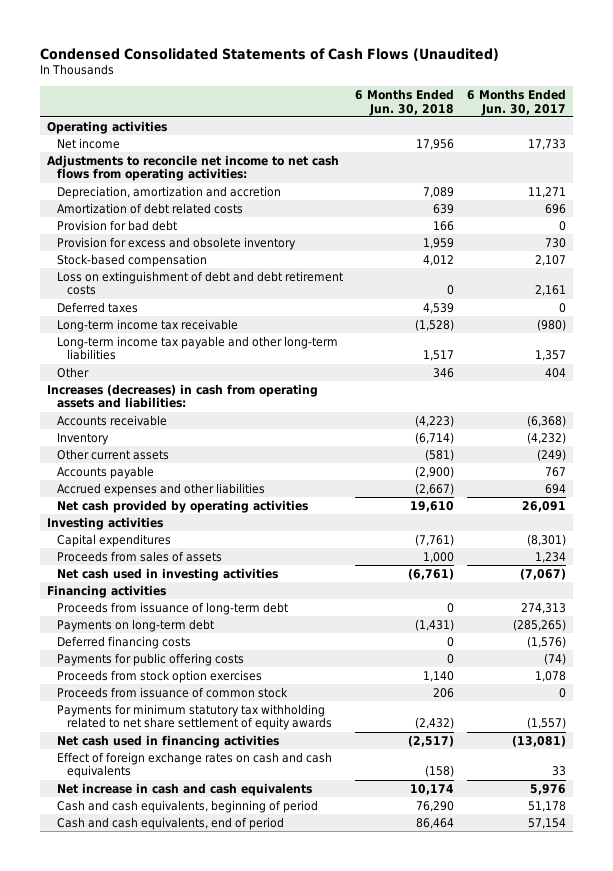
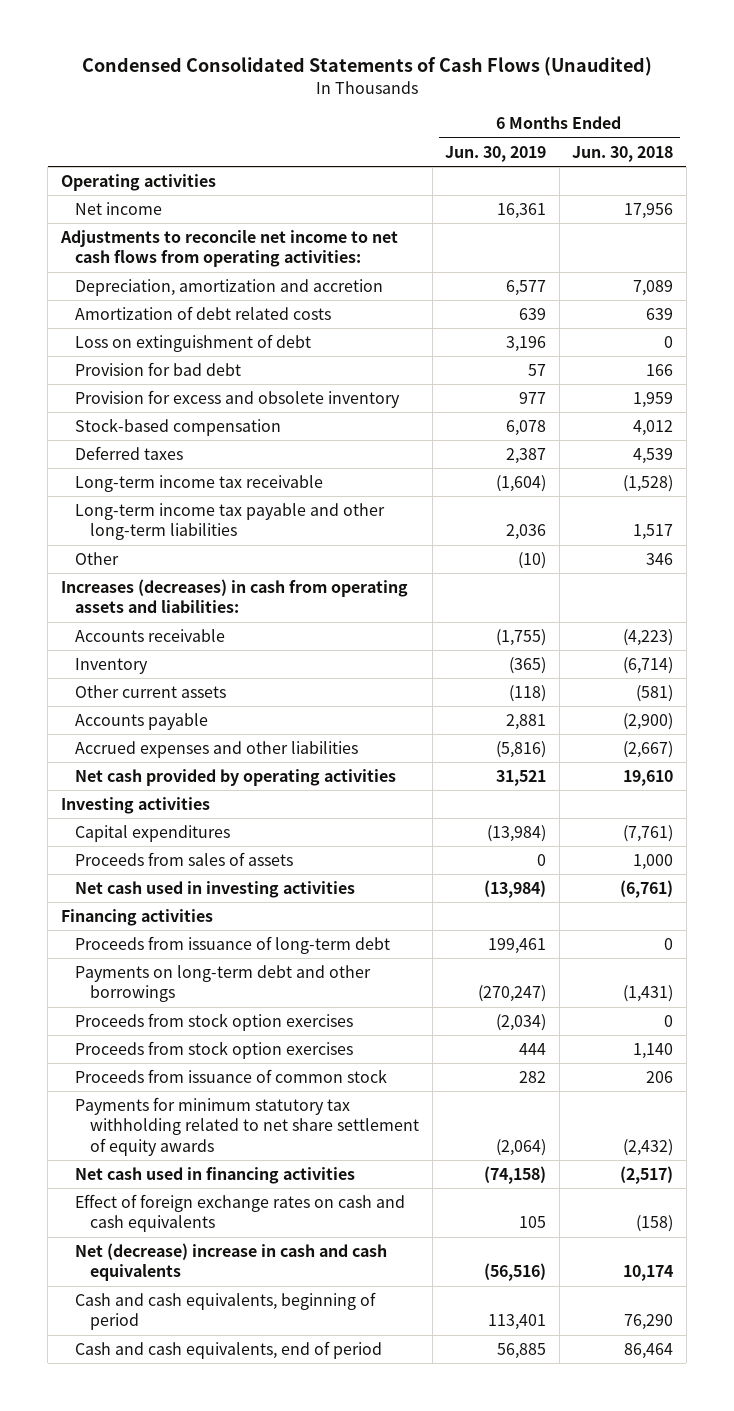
[467,88,567,116] 6 Months Ended Jun. 30, 2017 -> none
none -> [445,145,547,162] Jun. 30, 2019
none -> [75,333,312,352] Loss on extinguishment of debt
[56,270,343,296] Loss on extinguishment of debt and debt retirement costs -> none
[56,652,244,666] Payments for public offering costs -> none
[56,618,214,632] Payments on long-term debt -> [75,964,372,1003] Payments on long-term debt and other borrowings
[56,635,191,649] Deferred financing costs -> [75,1012,354,1031] Proceeds from stock option exercises
[56,782,312,796] Net increase in cash and cash equivalents -> [75,1242,388,1282] Net (decrease) increase in cash and cash equivalents

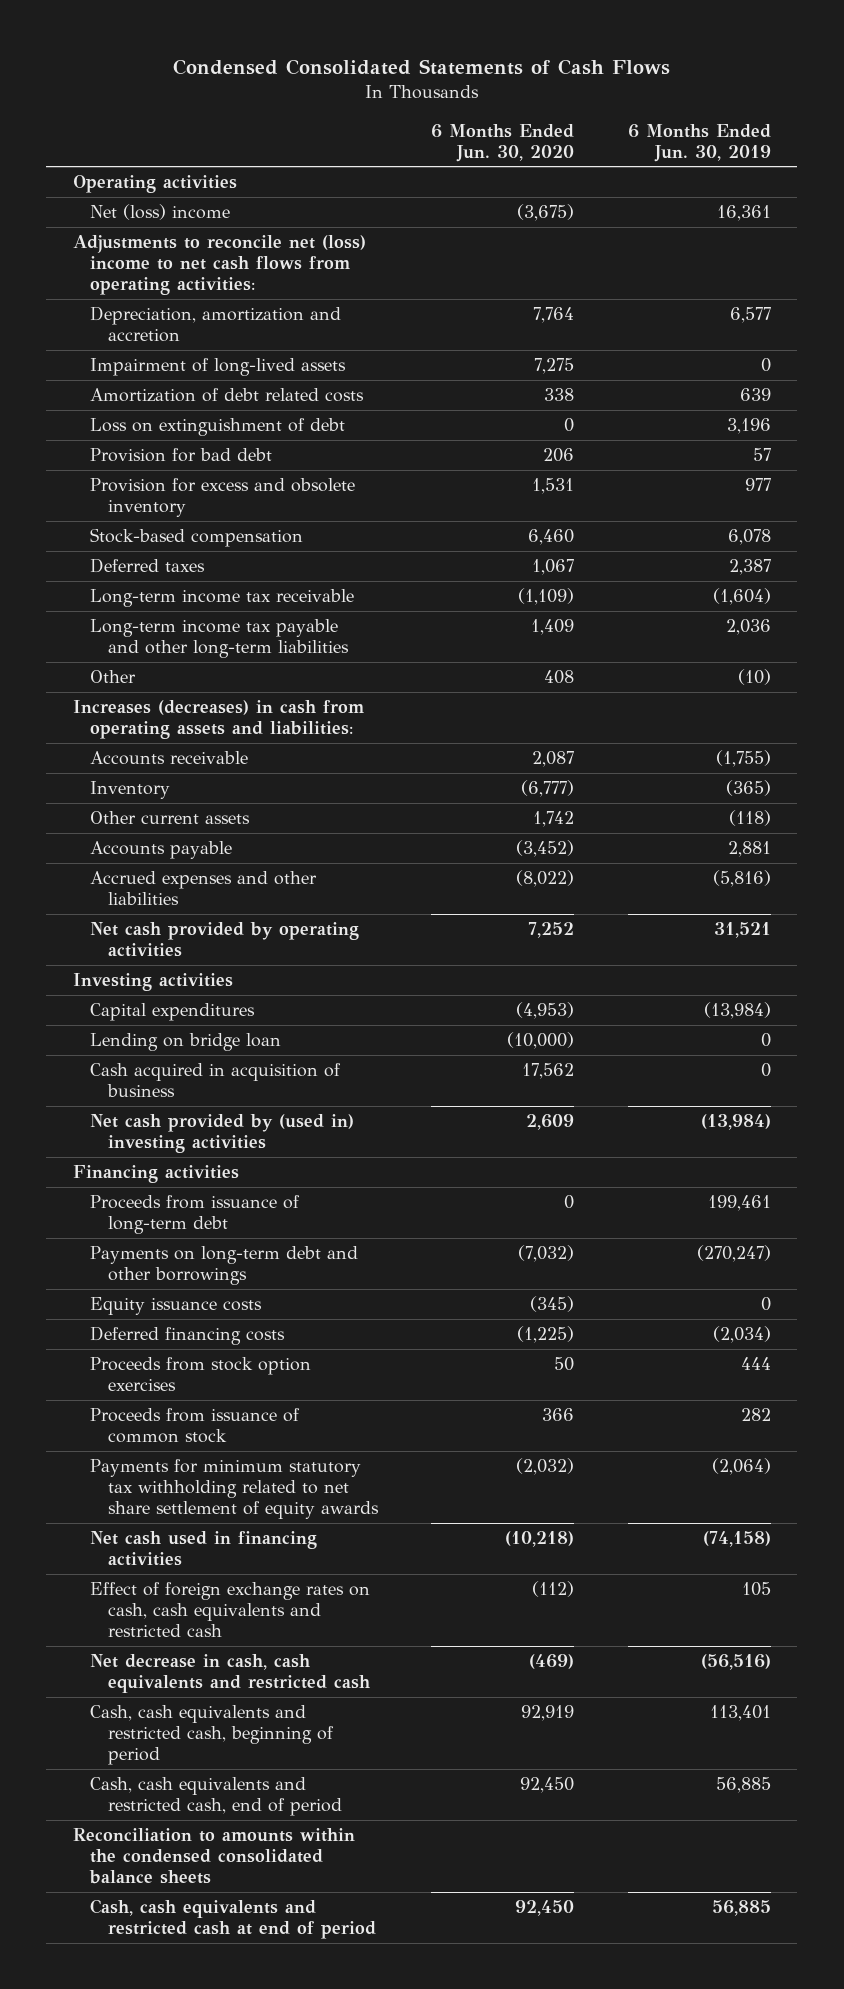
[81,57,652,77] Condensed Consolidated Statements of Cash Flows (Unaudited) -> [172,58,670,75] Condensed Consolidated Statements of Cash Flows
[572,145,674,162] Jun. 30, 2018 -> none
none -> [431,123,575,162] 6 Months Ended Jun. 30, 2020
[75,201,163,215] Net income -> [90,204,231,221] Net (loss) income
[59,229,398,268] Adjustments to reconcile net income to net cash flows from operating activities: -> [72,235,366,295] Adjustments to reconcile net (loss) income to net cash flows from operating activities:
none -> [90,358,347,377] Impairment of long-lived assets
[75,851,294,866] Proceeds from sales of assets -> none
none -> [90,1033,282,1052] Lending on bridge loan
none -> [90,1063,342,1097] Cash acquired in acquisition of business
[75,880,356,898] Net cash used in investing activities -> [90,1114,355,1153] Net cash provided by (used in) investing activities
none -> [90,1297,263,1316] Equity issuance costs
[75,1012,354,1031] Proceeds from stock option exercises -> [90,1326,286,1346] Deferred financing costs
[75,1193,406,1233] Effect of foreign exchange rates on cash and cash equivalents -> [90,1582,371,1637] Effect of foreign exchange rates on cash, cash equivalents and restricted cash
[75,1242,388,1282] Net (decrease) increase in cash and cash equivalents -> [90,1654,371,1693] Net decrease in cash, cash equivalents and restricted cash
[75,1291,377,1331] Cash and cash equivalents, beginning of period -> [90,1705,335,1765] Cash, cash equivalents and restricted cash, beginning of period
[75,1340,383,1359] Cash and cash equivalents, end of period -> [90,1777,343,1816] Cash, cash equivalents and restricted cash, end of period
none -> [72,1828,355,1884] Reconciliation to amounts within the condensed consolidated balance sheets
none -> [90,1899,377,1939] Cash, cash equivalents and restricted cash at end of period

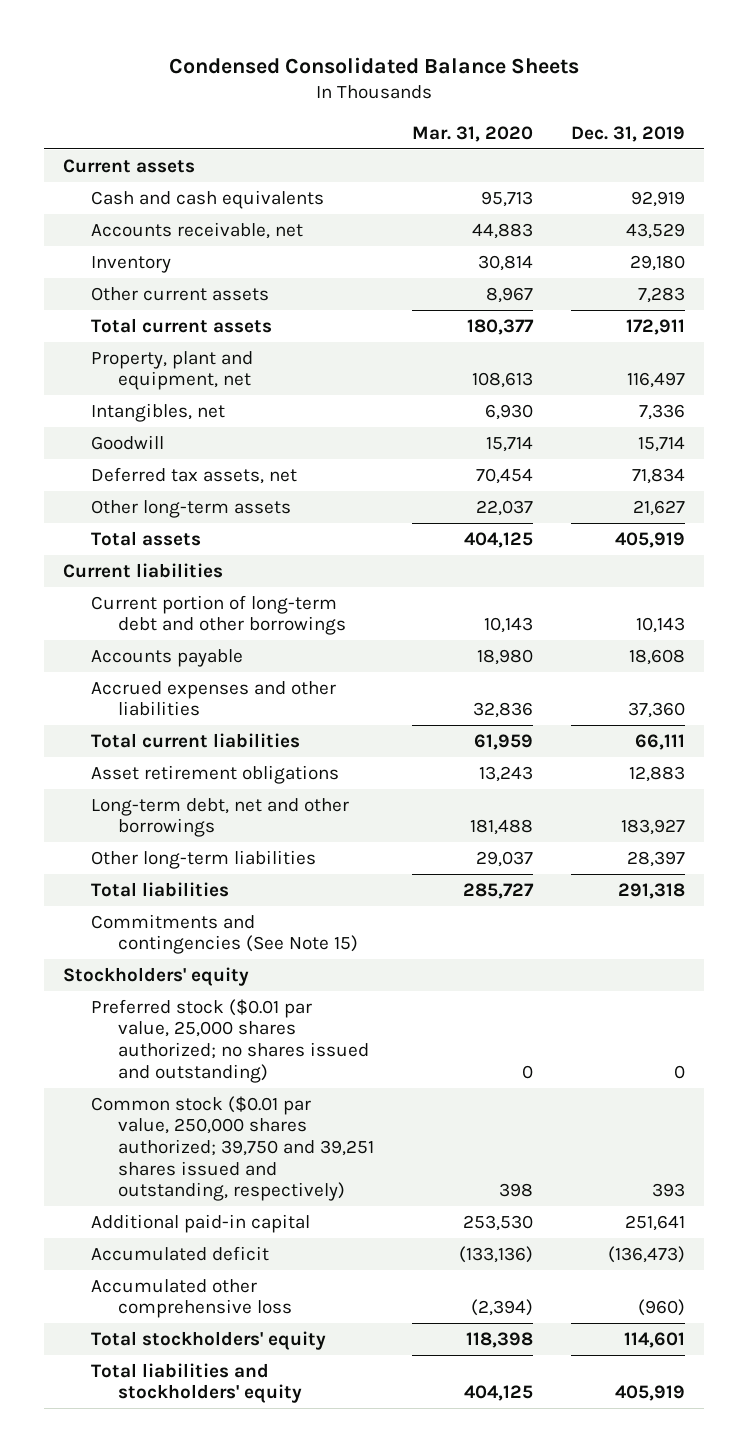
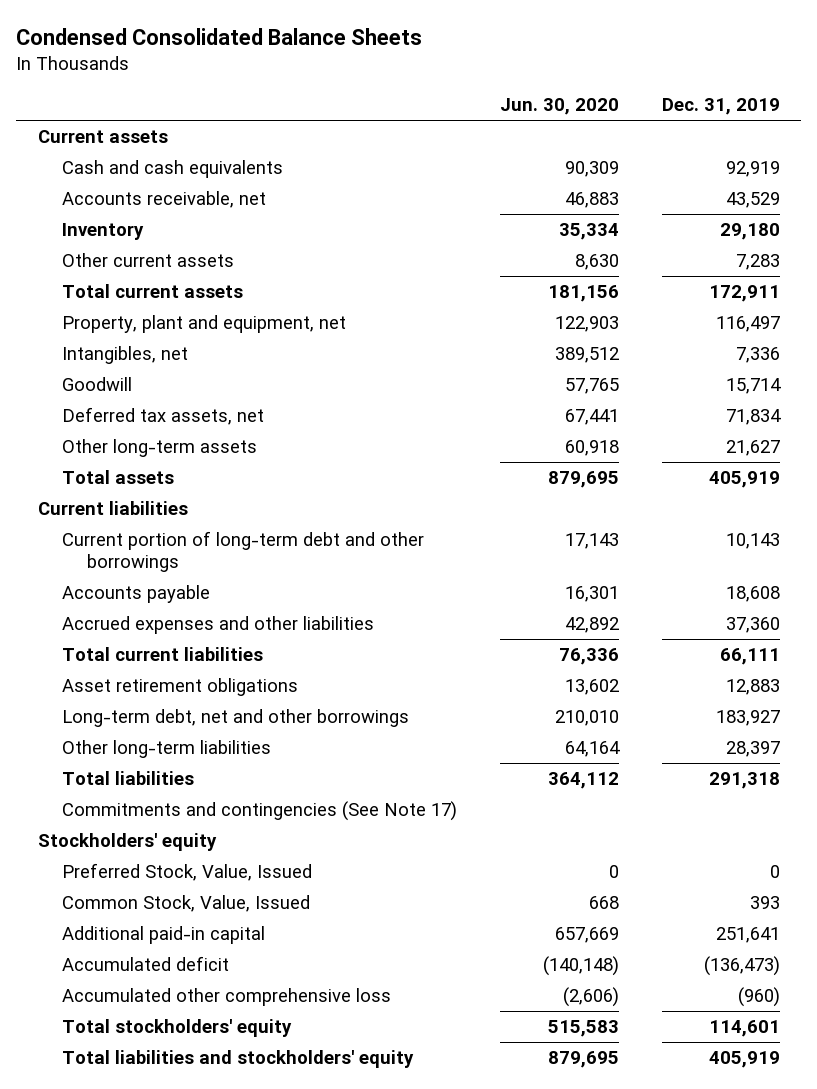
[412,125,534,142] Mar. 31, 2020 -> none
none -> [500,98,620,116] Jun. 30, 2020
[90,913,359,955] Commitments and contingencies (See Note 15) -> [62,801,458,822] Commitments and contingencies (See Note 17)
[90,998,370,1083] Preferred stock ($0.01 par value, 25,000 shares authorized; no shares issued and outstanding) -> [62,863,313,882] Preferred Stock, Value, Issued
[90,1095,375,1202] Common stock ($0.01 par value, 250,000 shares authorized; 39,750 and 39,251 shares issued and outstanding, respectively) -> [62,895,311,913] Common Stock, Value, Issued

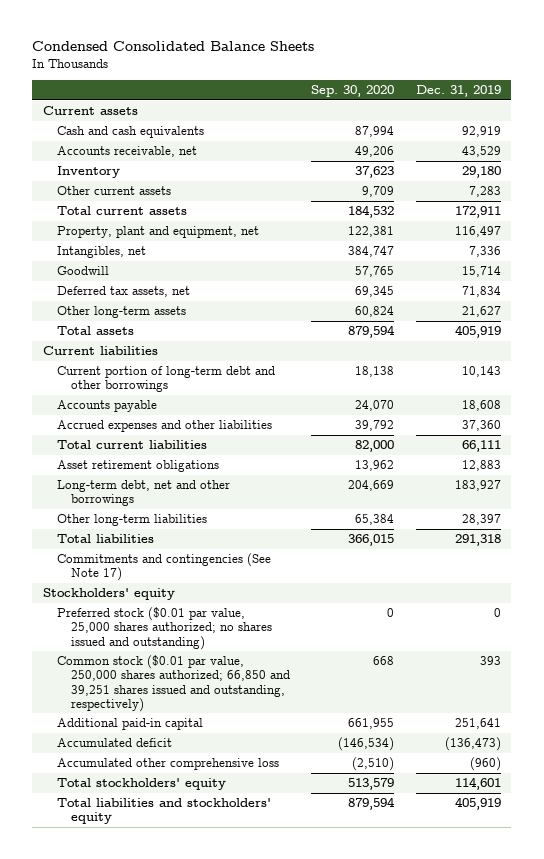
[500,98,620,116] Jun. 30, 2020 -> none
none -> [311,85,395,98] Sep. 30, 2020
[62,863,313,882] Preferred Stock, Value, Issued -> [56,607,272,650] Preferred stock ($0.01 par value, 25,000 shares authorized; no shares issued and outstanding)
[62,895,311,913] Common Stock, Value, Issued -> [56,655,290,712] Common stock ($0.01 par value, 250,000 shares authorized; 66,850 and 39,251 shares issued and outstanding, respectively)

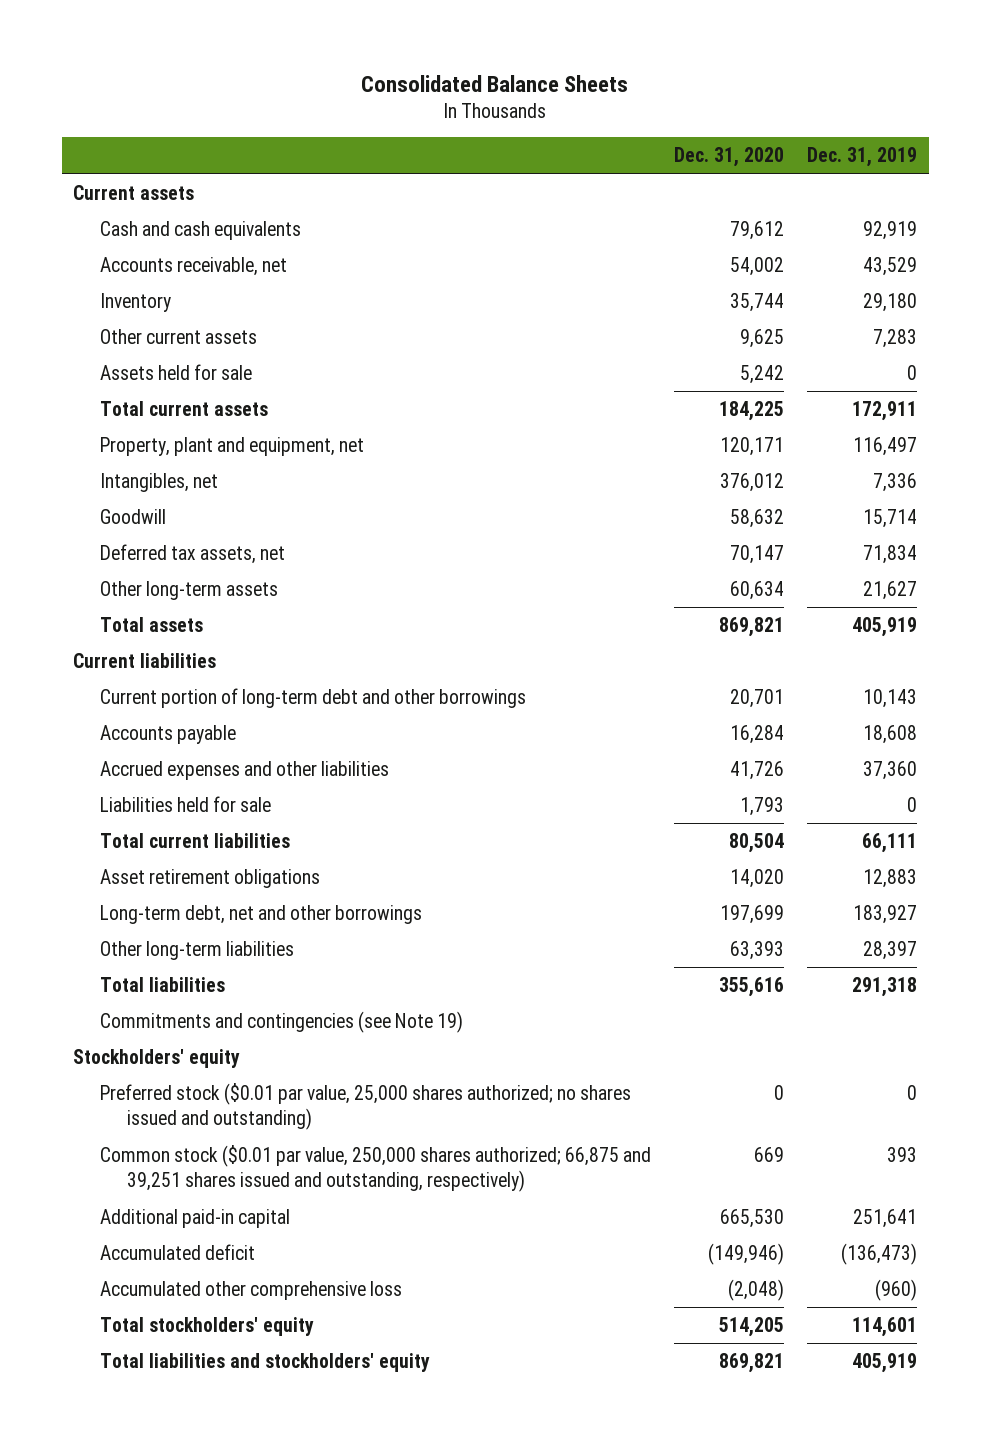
[32,41,315,52] Condensed Consolidated Balance Sheets -> [361,74,629,92] Consolidated Balance Sheets
[311,85,395,98] Sep. 30, 2020 -> none
none -> [673,147,784,168] Dec. 31, 2020
none -> [99,364,252,381] Assets held for sale
none -> [99,796,271,813] Liabilities held for sale
[56,553,271,582] Commitments and contingencies (See Note 17) -> [99,1011,463,1034] Commitments and contingencies (see Note 19)
[56,655,290,712] Common stock ($0.01 par value, 250,000 shares authorized; 66,850 and 39,251 shares issued and outstanding, respectively) -> [99,1145,651,1193] Common stock ($0.01 par value, 250,000 shares authorized; 66,875 and 39,251 shares issued and outstanding, respectively)

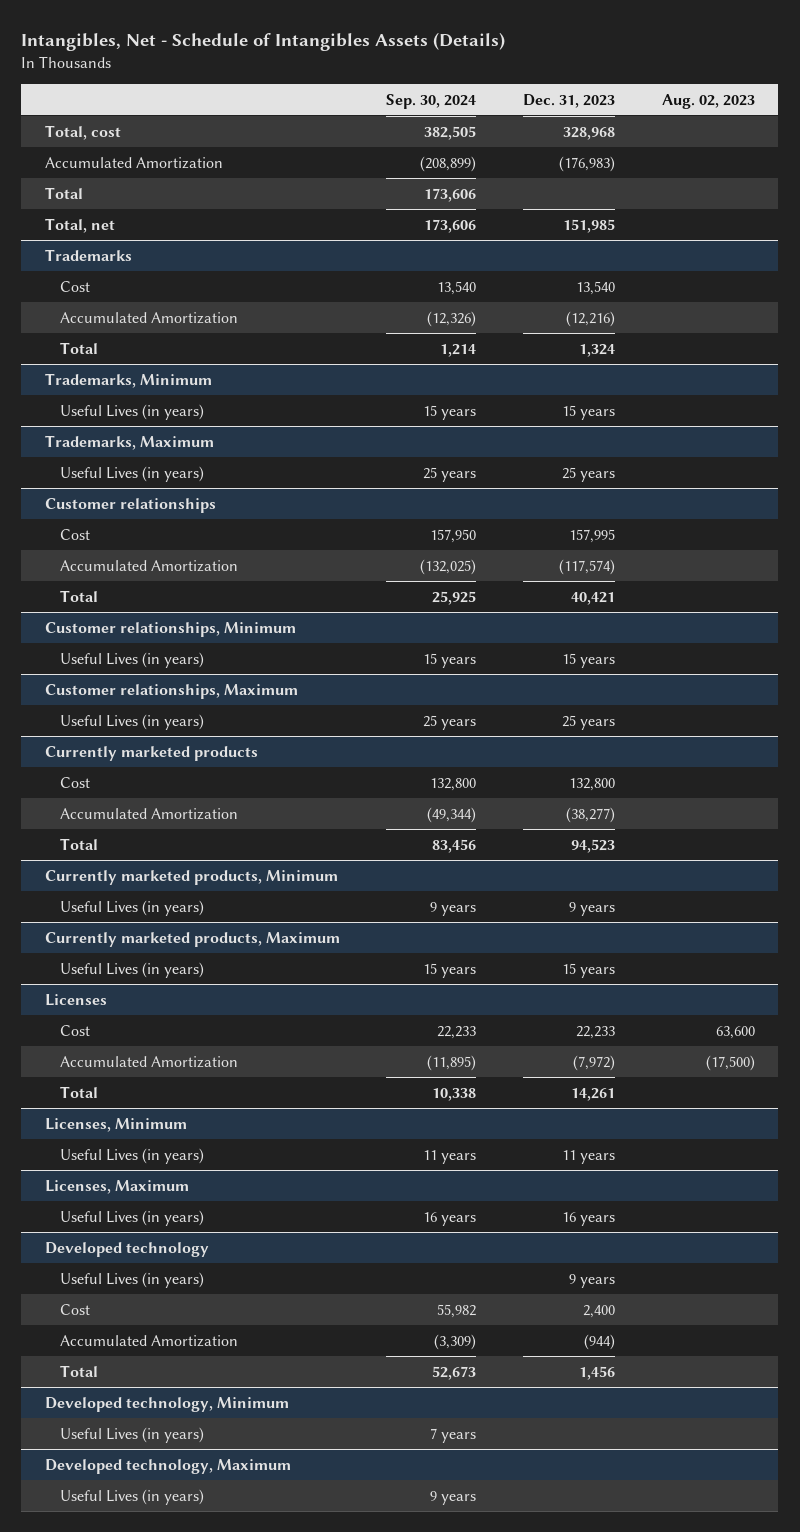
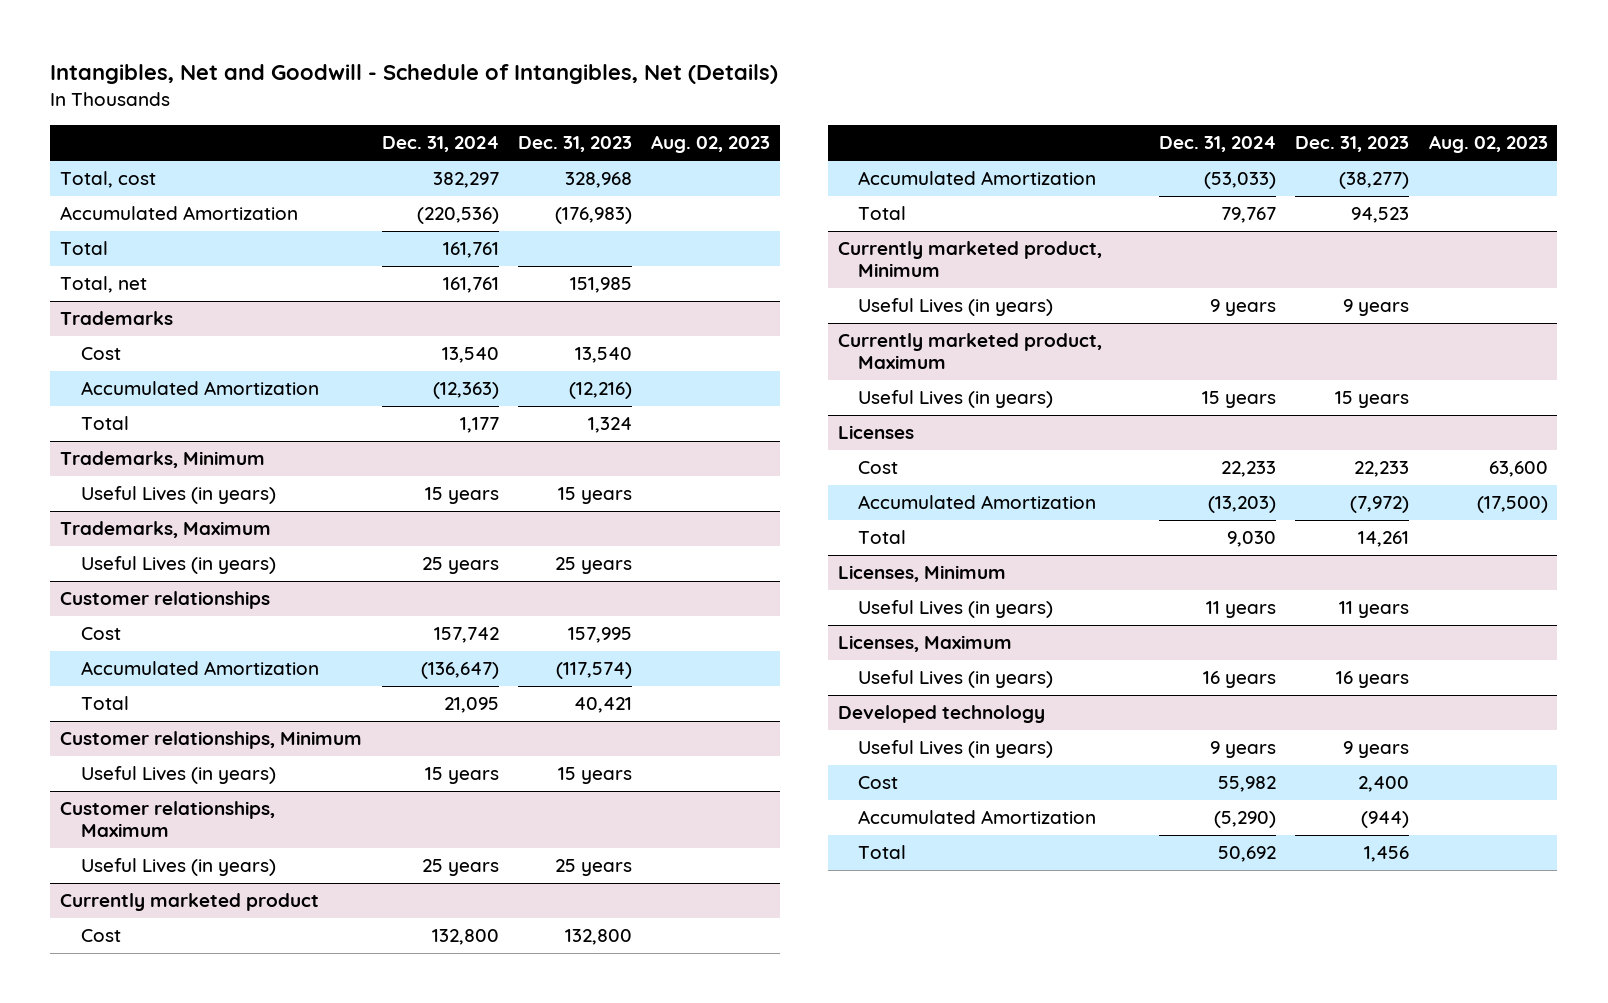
[21,32,506,52] Intangibles, Net - Schedule of Intangibles Assets (Details) -> [50,64,779,85] Intangibles, Net and Goodwill - Schedule of Intangibles, Net (Details)
[386,93,477,109] Sep. 30, 2024 -> none
none -> [381,136,499,153] Dec. 31, 2024
[44,745,258,761] Currently marketed products -> [60,893,320,912] Currently marketed product
[44,869,338,885] Currently marketed products, Minimum -> [837,241,1102,278] Currently marketed product, Minimum
[44,931,340,947] Currently marketed products, Maximum -> [837,333,1102,370] Currently marketed product, Maximum
[44,1396,289,1412] Developed technology, Minimum -> none
[60,1426,205,1443] Useful Lives (in years) -> none
[44,1458,291,1474] Developed technology, Maximum -> none
[60,1488,205,1505] Useful Lives (in years) -> none

